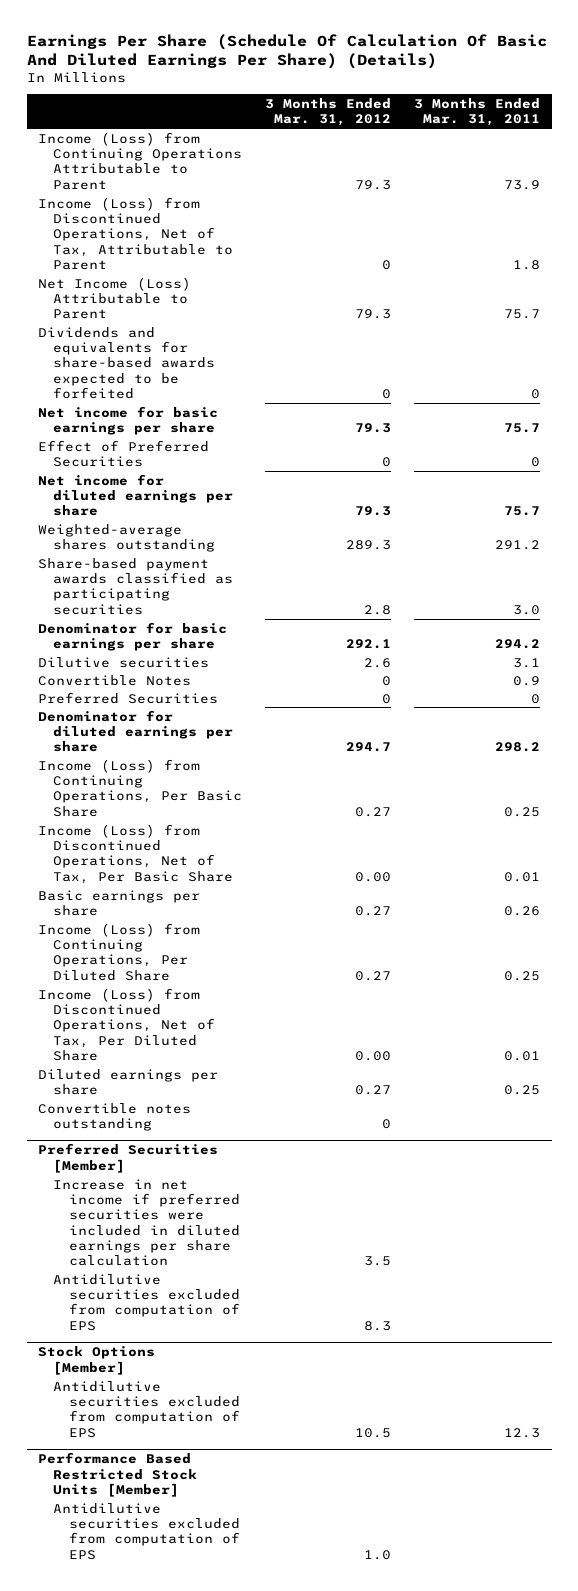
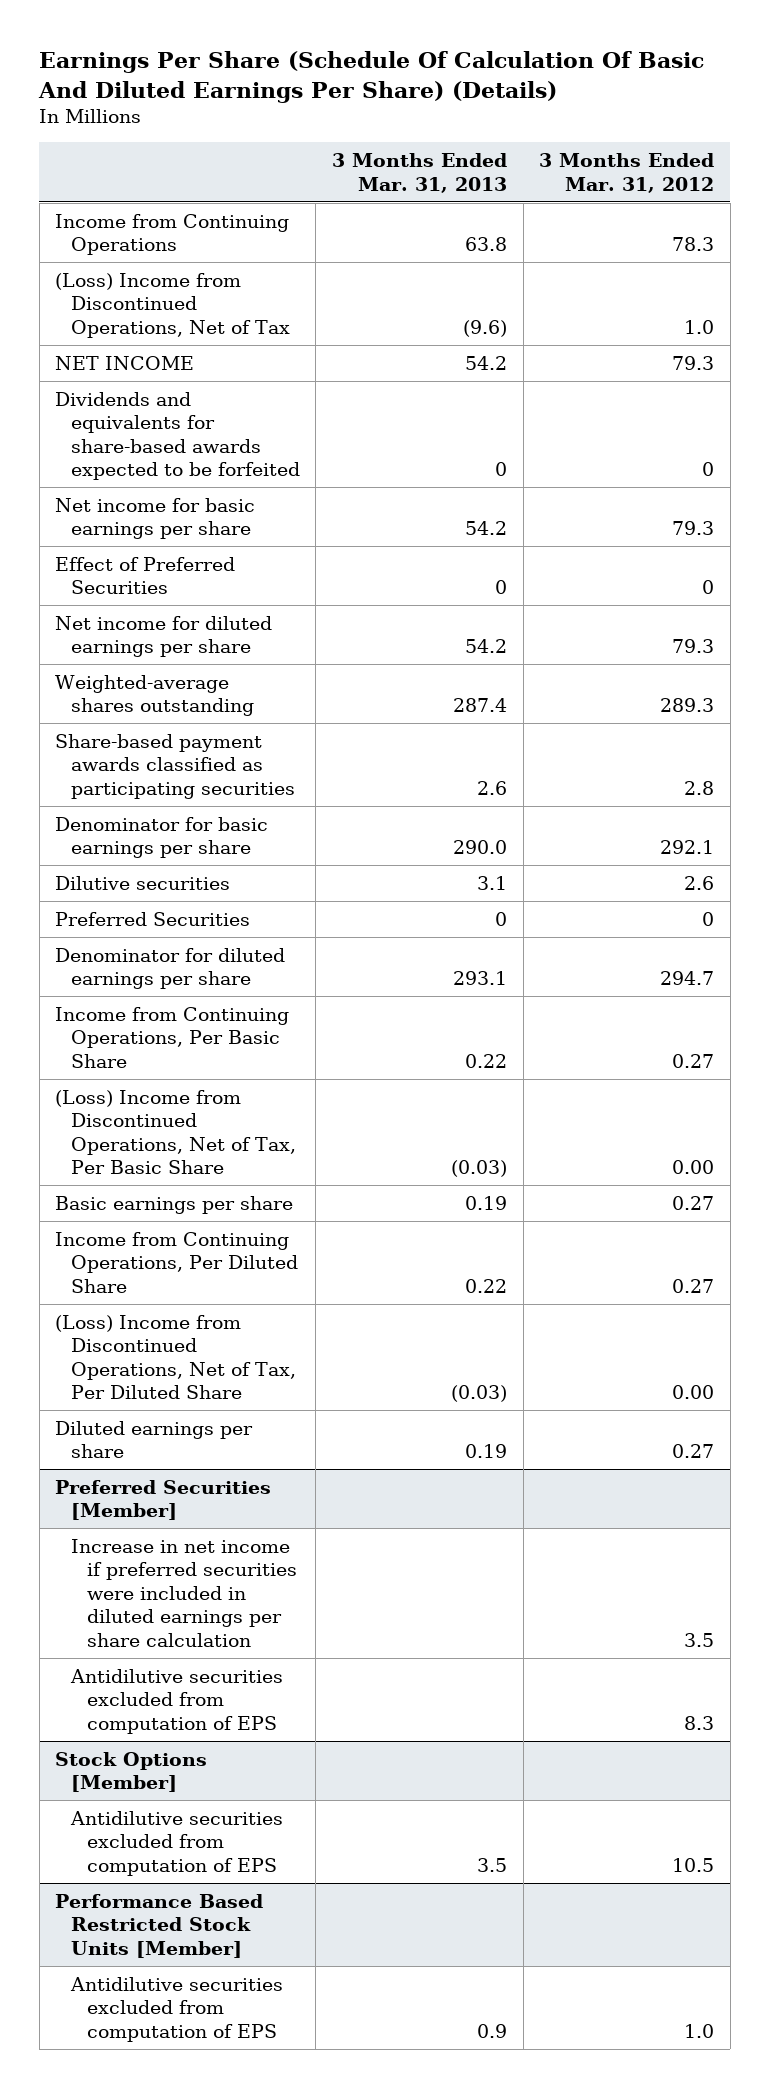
[414,97,541,127] 3 Months Ended Mar. 31, 2011 -> none
none -> [332,153,508,193] 3 Months Ended Mar. 31, 2013
[38,131,243,190] Income (Loss) from Continuing Operations Attributable to Parent -> [55,213,290,256] Income from Continuing Operations
[355,179,392,190] 79.3 -> [672,237,715,252] 78.3
[38,196,234,271] Income (Loss) from Discontinued Operations, Net of Tax, Attributable to Parent -> [55,272,290,338] (Loss) Income from Discontinued Operations, Net of Tax
[382,260,392,271] 0 -> [684,319,715,334] 1.0
[38,276,192,320] Net Income (Loss) Attributable to Parent -> [55,355,195,370] NET INCOME
[38,674,192,686] Convertible Notes -> none
[38,758,243,817] Income (Loss) from Continuing Operations, Per Basic Share -> [55,1006,290,1068] Income from Continuing Operations, Per Basic Share
[38,823,234,884] Income (Loss) from Discontinued Operations, Net of Tax, Per Basic Share -> [55,1089,296,1175] (Loss) Income from Discontinued Operations, Net of Tax, Per Basic Share
[38,922,201,981] Income (Loss) from Continuing Operations, Per Diluted Share -> [55,1231,298,1293] Income from Continuing Operations, Per Diluted Share
[38,987,216,1062] Income (Loss) from Discontinued Operations, Net of Tax, Per Diluted Share -> [55,1314,296,1400] (Loss) Income from Discontinued Operations, Net of Tax, Per Diluted Share
[38,1102,192,1131] Convertible notes outstanding -> none

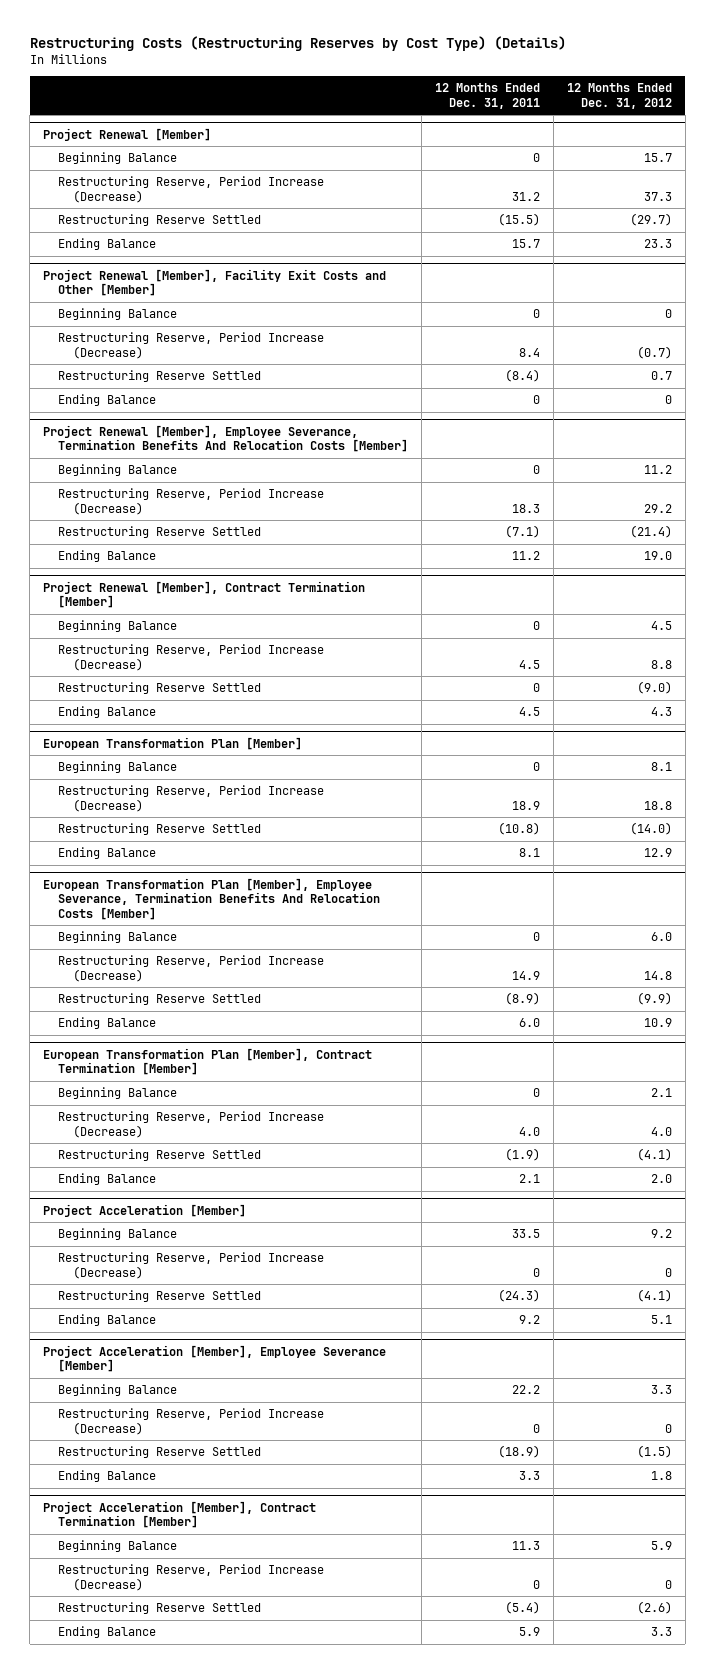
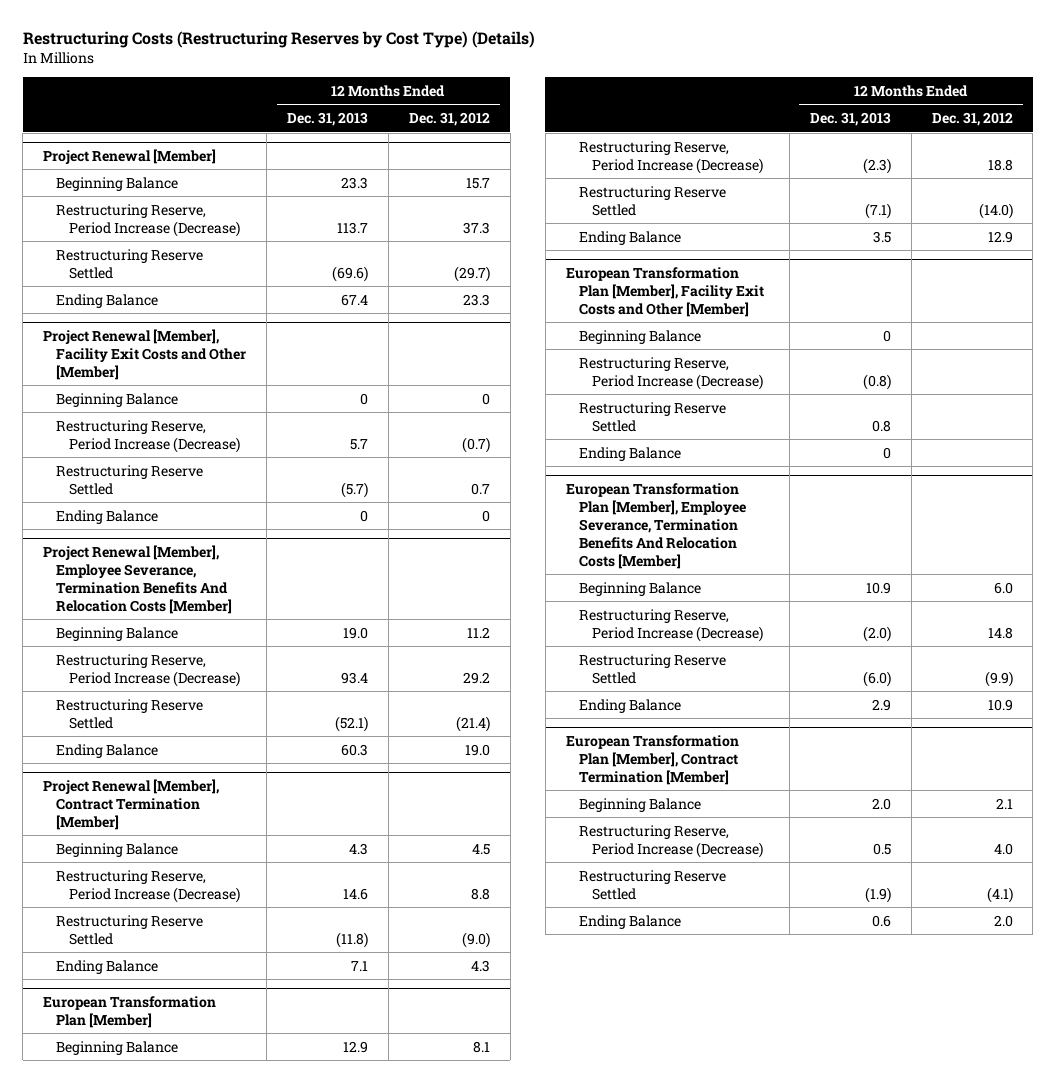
[434,83,540,109] 12 Months Ended Dec. 31, 2011 -> none
none -> [287,112,369,127] Dec. 31, 2013
none -> [565,266,764,317] European Transformation Plan [Member], Facility Exit Costs and Other [Member]
none -> [578,329,701,344] Beginning Balance
none -> [578,356,763,390] Restructuring Reserve, Period Increase (Decrease)
none -> [578,401,726,432] Restructuring Reserve Settled
none -> [578,446,681,461] Ending Balance
[43,1203,247,1217] Project Acceleration [Member] -> none
[57,1228,177,1241] Beginning Balance -> none
[57,1252,324,1279] Restructuring Reserve, Period Increase (Decrease) -> none
[57,1290,261,1303] Restructuring Reserve Settled -> none
[57,1314,156,1327] Ending Balance -> none
[43,1344,387,1373] Project Acceleration [Member], Employee Severance [Member] -> none
[57,1384,177,1397] Beginning Balance -> none
[57,1408,324,1435] Restructuring Reserve, Period Increase (Decrease) -> none
[57,1446,261,1459] Restructuring Reserve Settled -> none
[57,1470,156,1483] Ending Balance -> none
[43,1500,317,1529] Project Acceleration [Member], Contract Termination [Member] -> none
[57,1540,177,1553] Beginning Balance -> none
[57,1564,324,1591] Restructuring Reserve, Period Increase (Decrease) -> none
[57,1602,261,1615] Restructuring Reserve Settled -> none
[57,1626,156,1639] Ending Balance -> none

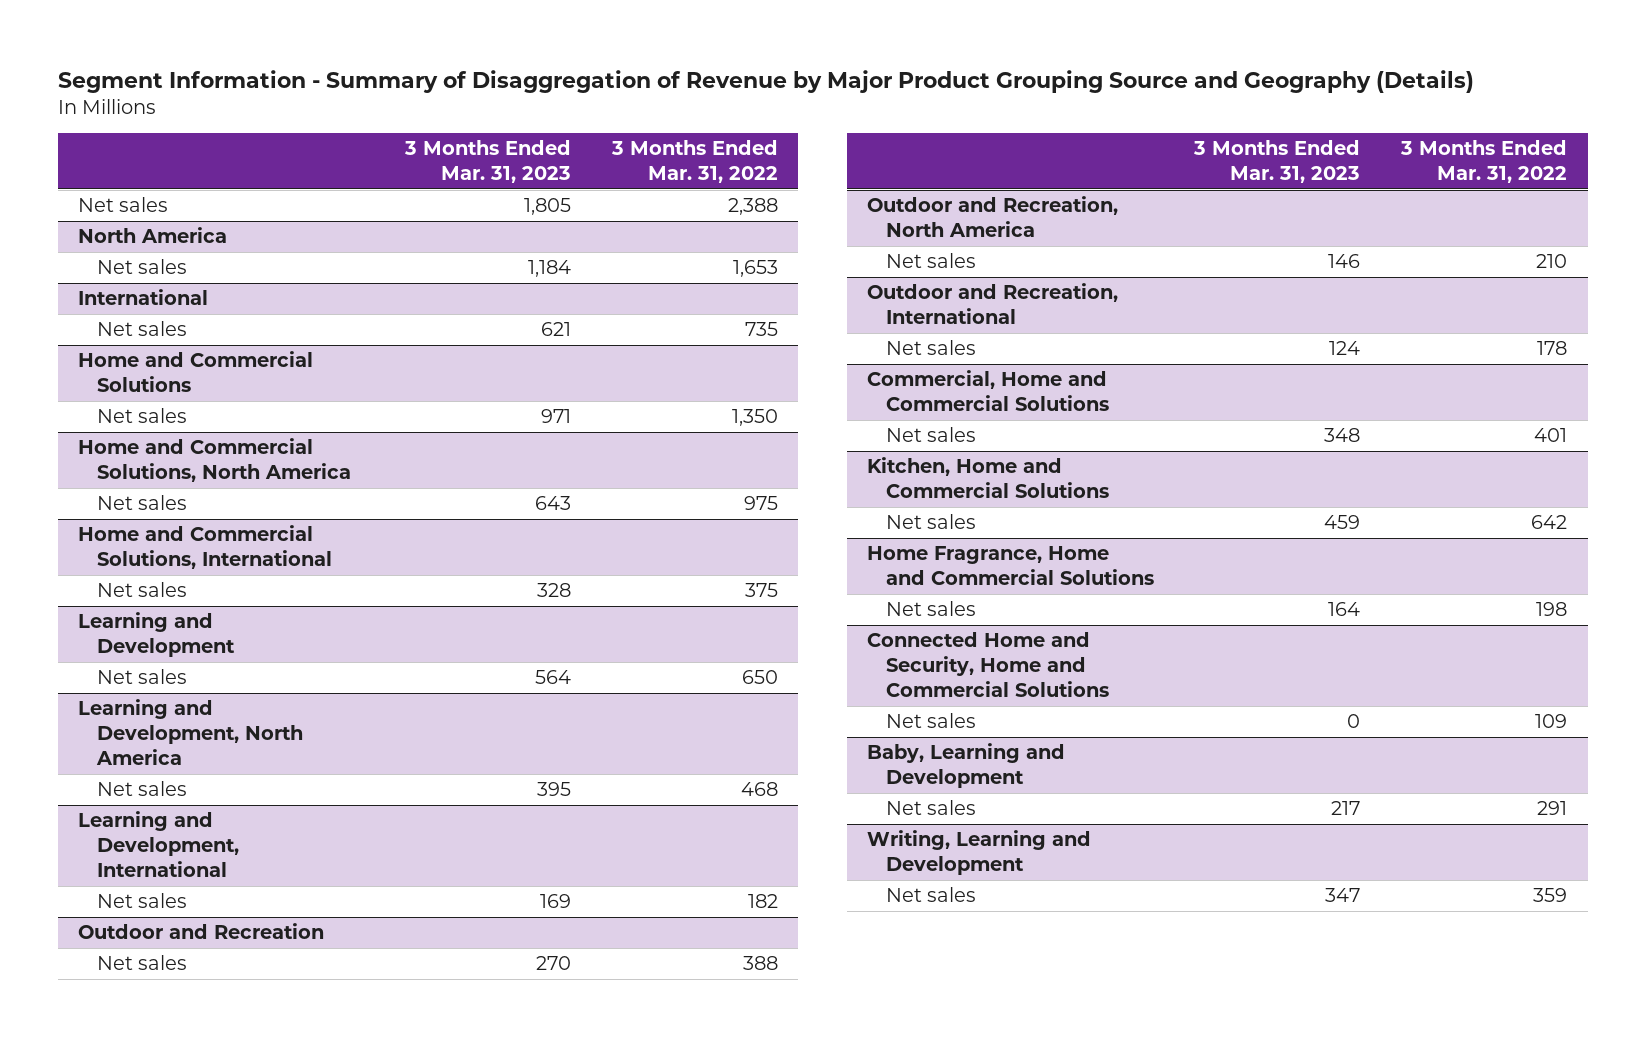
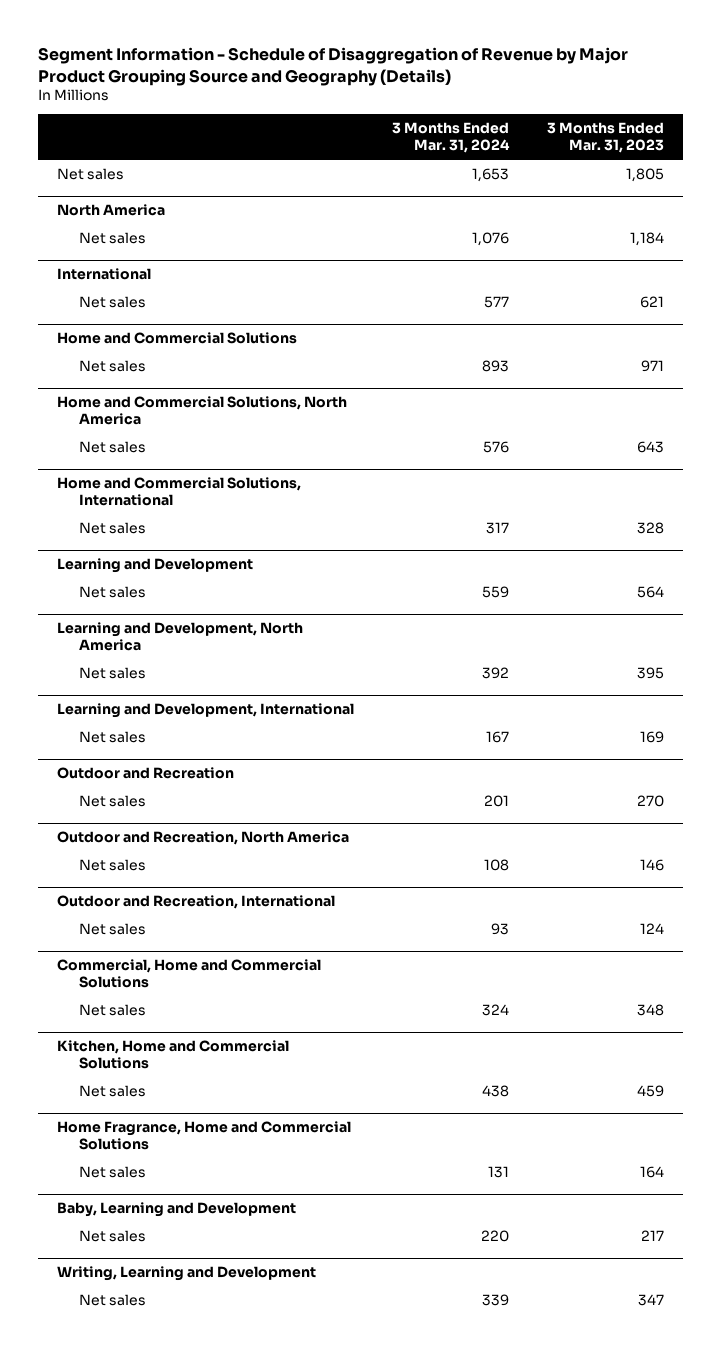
[57,69,1474,93] Segment Information - Summary of Disaggregation of Revenue by Major Product Grouping Source and Geography (Details) -> [38,46,629,86] Segment Information - Schedule of Disaggregation of Revenue by Major Product Grouping Source and Geography (Details)
[611,140,779,183] 3 Months Ended Mar. 31, 2022 -> none
none -> [392,122,511,154] 3 Months Ended Mar. 31, 2024
[867,632,1109,697] Connected Home and Security, Home and Commercial Solutions -> none
[885,713,976,729] Net sales -> none

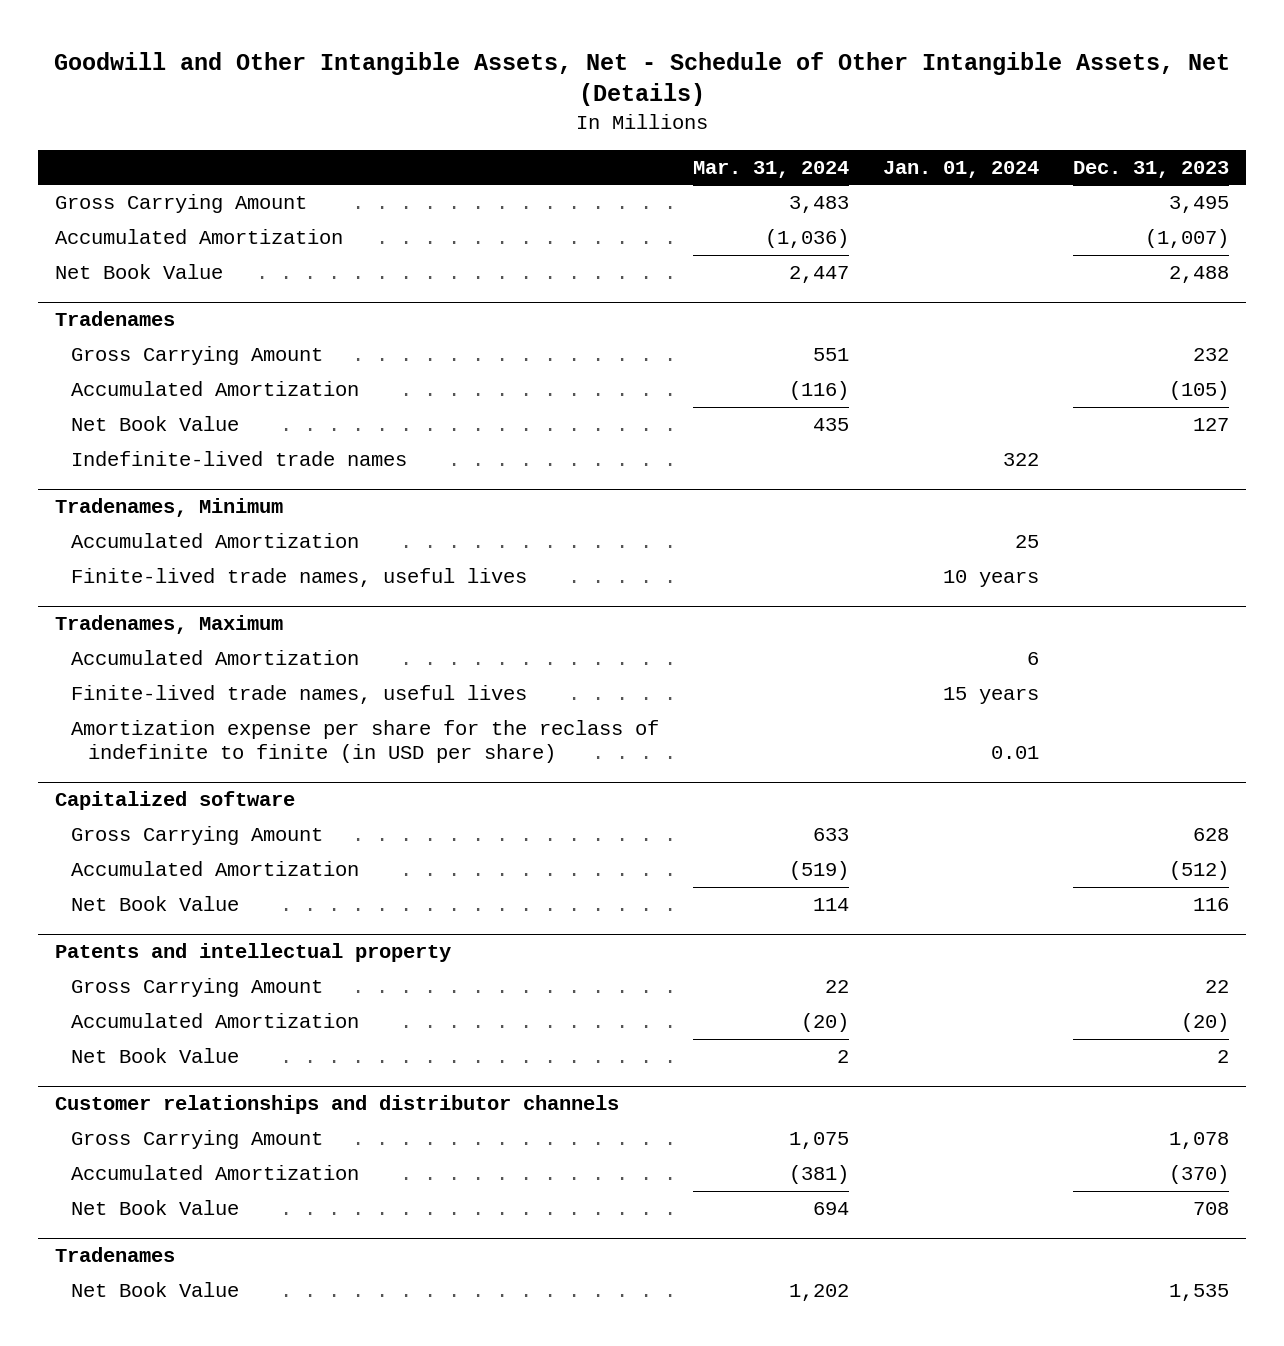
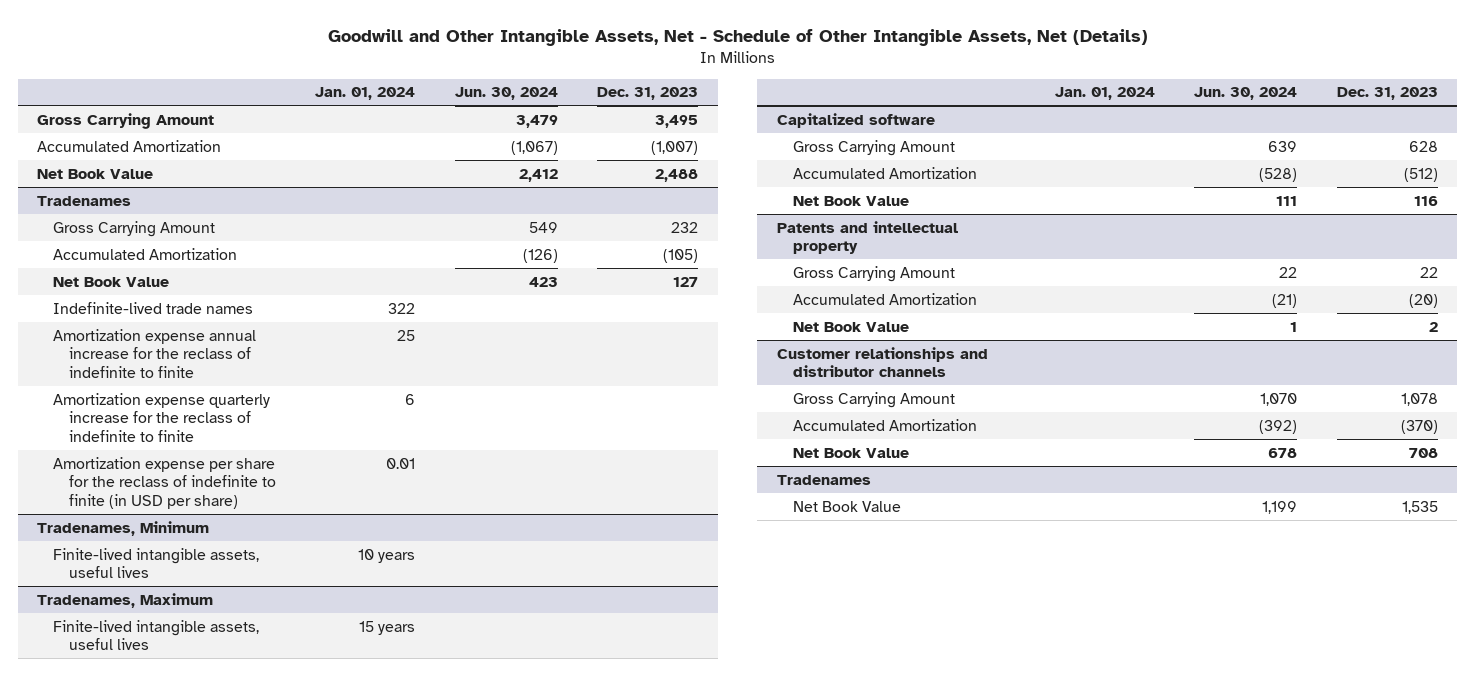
[693,160,850,178] Mar. 31, 2024 -> none
none -> [454,87,558,101] Jun. 30, 2024
none -> [53,328,257,379] Amortization expense annual increase for the reclass of indefinite to finite
none -> [53,392,271,443] Amortization expense quarterly increase for the reclass of indefinite to finite
none -> [53,456,276,510] Amortization expense per share for the reclass of indefinite to finite (in USD per share)
[71,533,360,549] Accumulated Amortization -> none
[71,568,528,588] Finite-lived trade names, useful lives -> [53,547,260,579] Finite-lived intangible assets, useful lives
[71,650,360,666] Accumulated Amortization -> none
[71,720,660,764] Amortization expense per share for the reclass of indefinite to finite (in USD per share) -> none
[71,685,528,705] Finite-lived trade names, useful lives -> [53,619,260,651] Finite-lived intangible assets, useful lives

